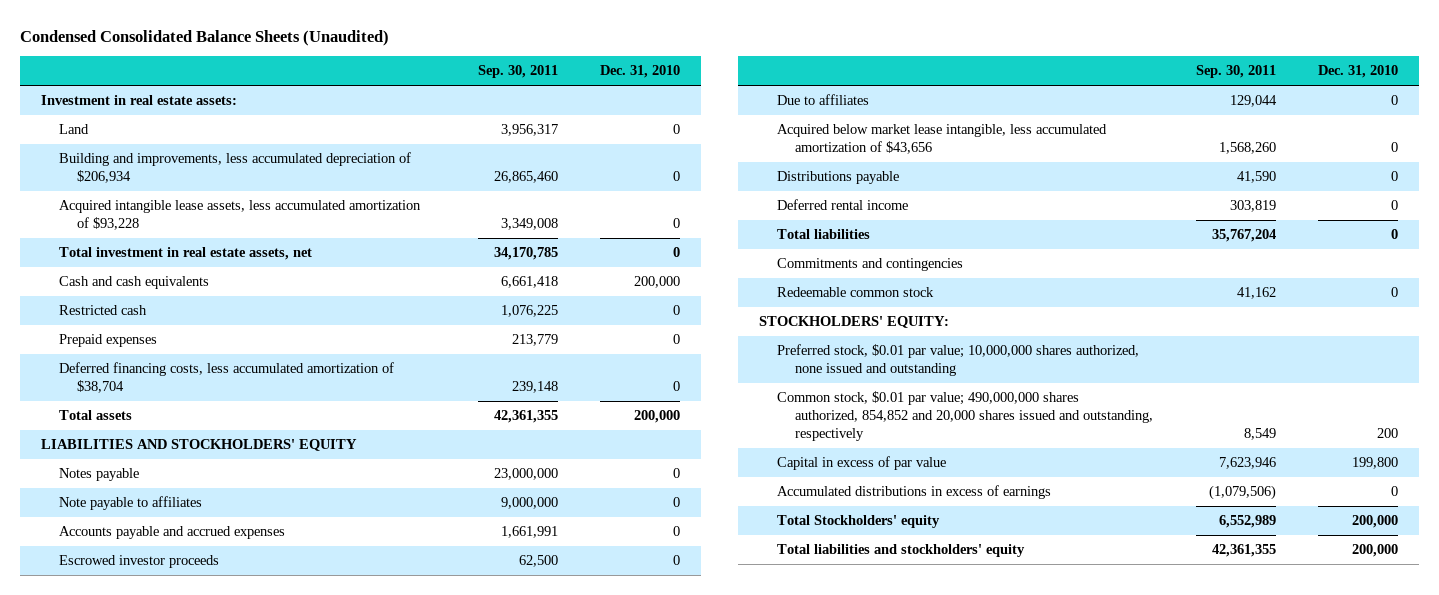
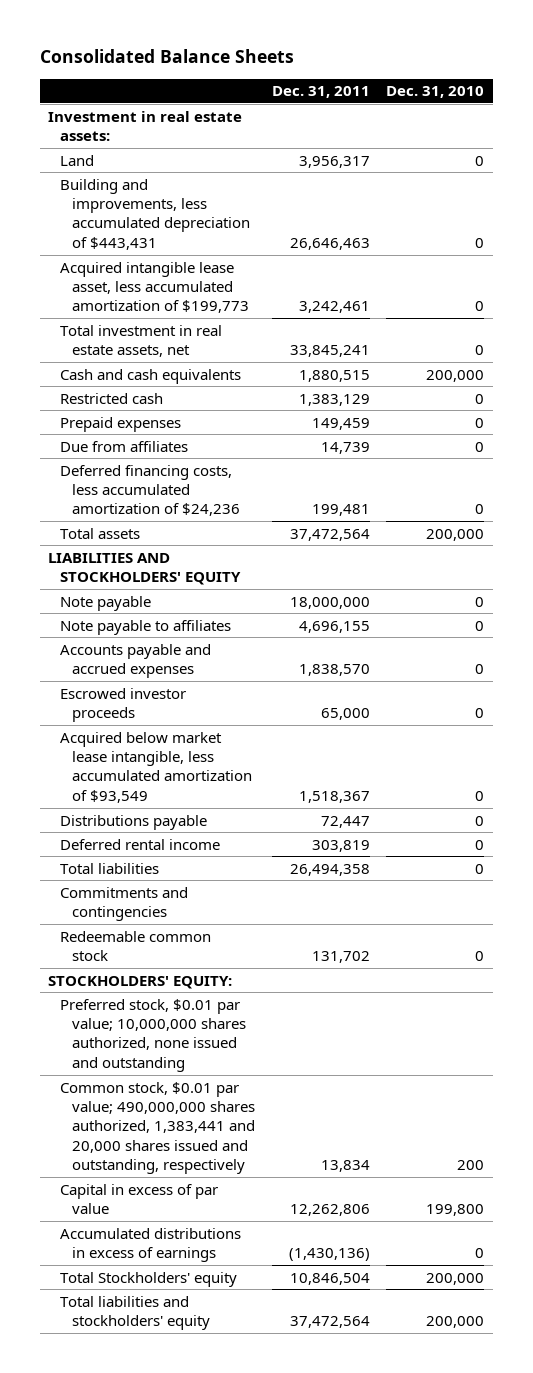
[19,29,389,46] Condensed Consolidated Balance Sheets (Unaudited) -> [40,49,295,64] Consolidated Balance Sheets
[477,65,558,79] Sep. 30, 2011 -> none
none -> [271,86,370,99] Dec. 31, 2011
[59,152,412,183] Building and improvements, less accumulated depreciation of $206,934 -> [60,178,250,250] Building and improvements, less accumulated depreciation of $443,431
[59,200,422,230] Acquired intangible lease assets, less accumulated amortization of $93,228 -> [60,261,249,314] Acquired intangible lease asset, less accumulated amortization of $199,773
none -> [60,440,189,452] Due from affiliates
[59,362,395,393] Deferred financing costs, less accumulated amortization of $38,704 -> [60,464,240,517] Deferred financing costs, less accumulated amortization of $24,236
[59,468,140,482] Notes payable -> none
none -> [60,595,152,611] Note payable
[777,94,870,106] Due to affiliates -> none
[777,124,1108,154] Acquired below market lease intangible, less accumulated amortization of $43,656 -> [60,731,252,803] Acquired below market lease intangible, less accumulated amortization of $93,549
[777,391,1154,441] Common stock, $0.01 par value; 490,000,000 shares authorized, 854,852 and 20,000 shares issued and outstanding, respectively -> [60,1081,255,1175] Common stock, $0.01 par value; 490,000,000 shares authorized, 1,383,441 and 20,000 shares issued and outstanding, respectively

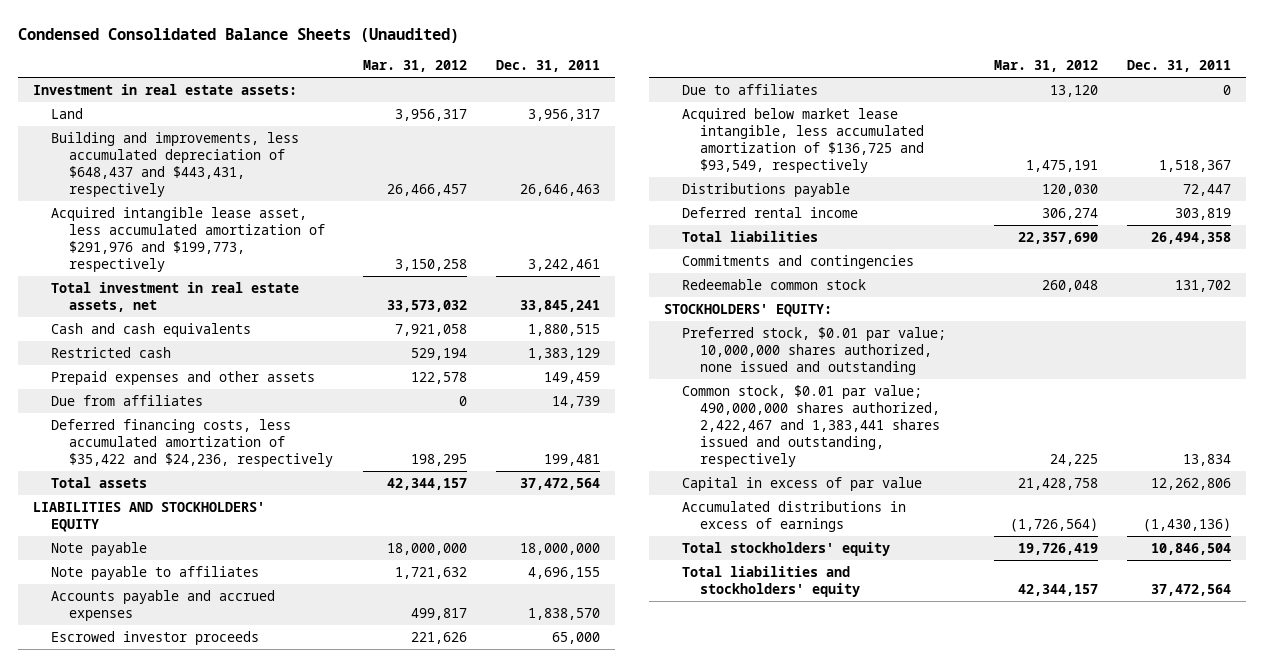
[40,49,295,64] Consolidated Balance Sheets -> [18,27,460,43] Condensed Consolidated Balance Sheets (Unaudited)
[386,86,485,99] Dec. 31, 2010 -> none
none -> [362,60,467,73] Mar. 31, 2012
[60,178,250,250] Building and improvements, less accumulated depreciation of $443,431 -> [51,131,300,197] Building and improvements, less accumulated depreciation of $648,437 and $443,431, respectively
[60,261,249,314] Acquired intangible lease asset, less accumulated amortization of $199,773 -> [51,206,326,272] Acquired intangible lease asset, less accumulated amortization of $291,976 and $199,773, respectively
[60,416,182,432] Prepaid expenses -> [51,370,316,385] Prepaid expenses and other assets
[60,464,240,517] Deferred financing costs, less accumulated amortization of $24,236 -> [51,418,334,467] Deferred financing costs, less accumulated amortization of $35,422 and $24,236, respectively
none -> [682,83,819,95] Due to affiliates
[60,731,252,803] Acquired below market lease intangible, less accumulated amortization of $93,549 -> [682,107,925,173] Acquired below market lease intangible, less accumulated amortization of $136,725 and $93,549, respectively
[60,1081,255,1175] Common stock, $0.01 par value; 490,000,000 shares authorized, 1,383,441 and 20,000 shares issued and outstanding, respectively -> [682,384,941,467] Common stock, $0.01 par value; 490,000,000 shares authorized, 2,422,467 and 1,383,441 shares issued and outstanding, respectively
[60,1271,238,1287] Total Stockholders' equity -> [682,541,891,556] Total stockholders' equity

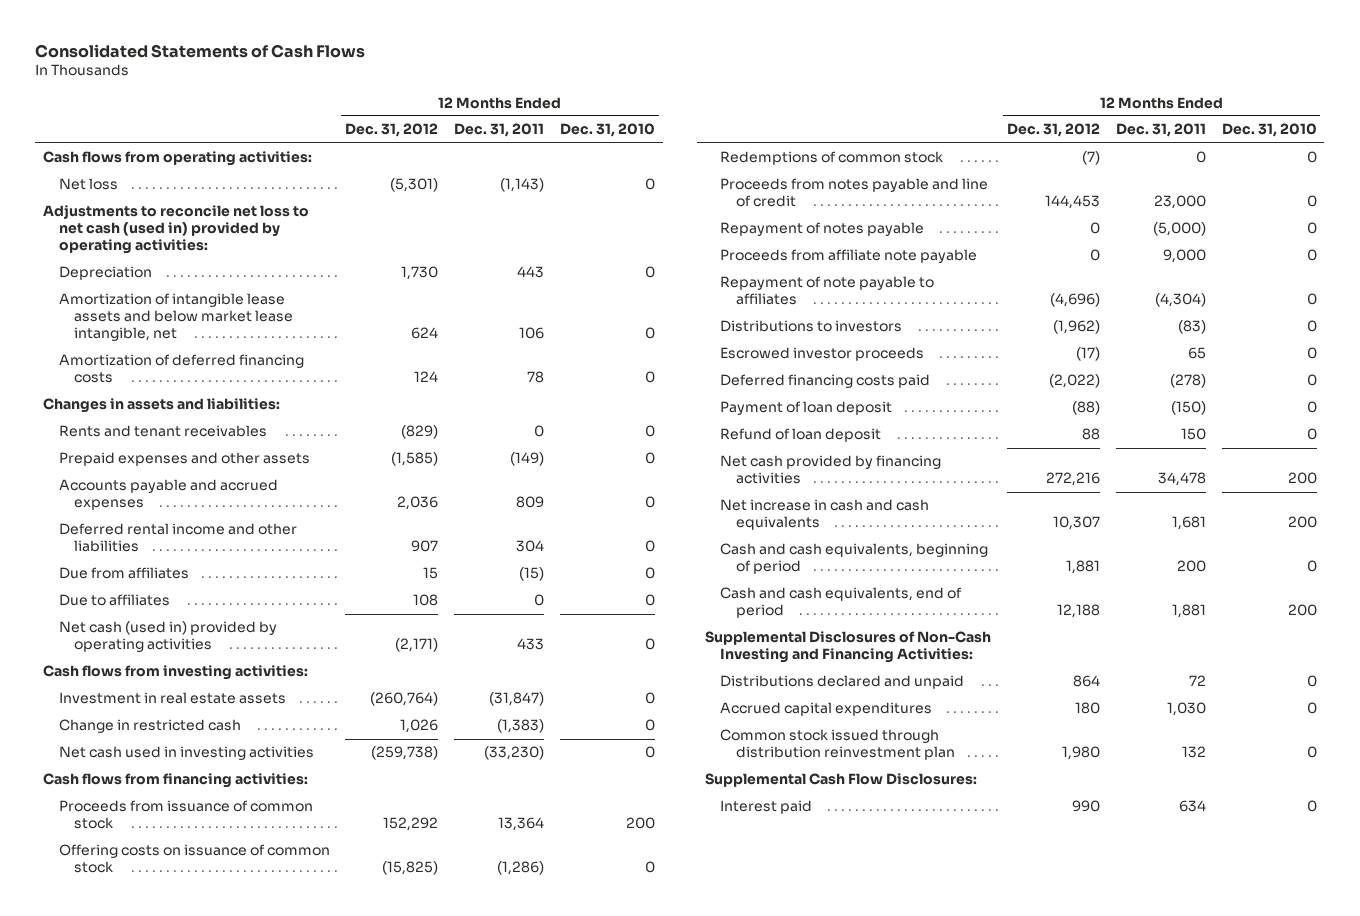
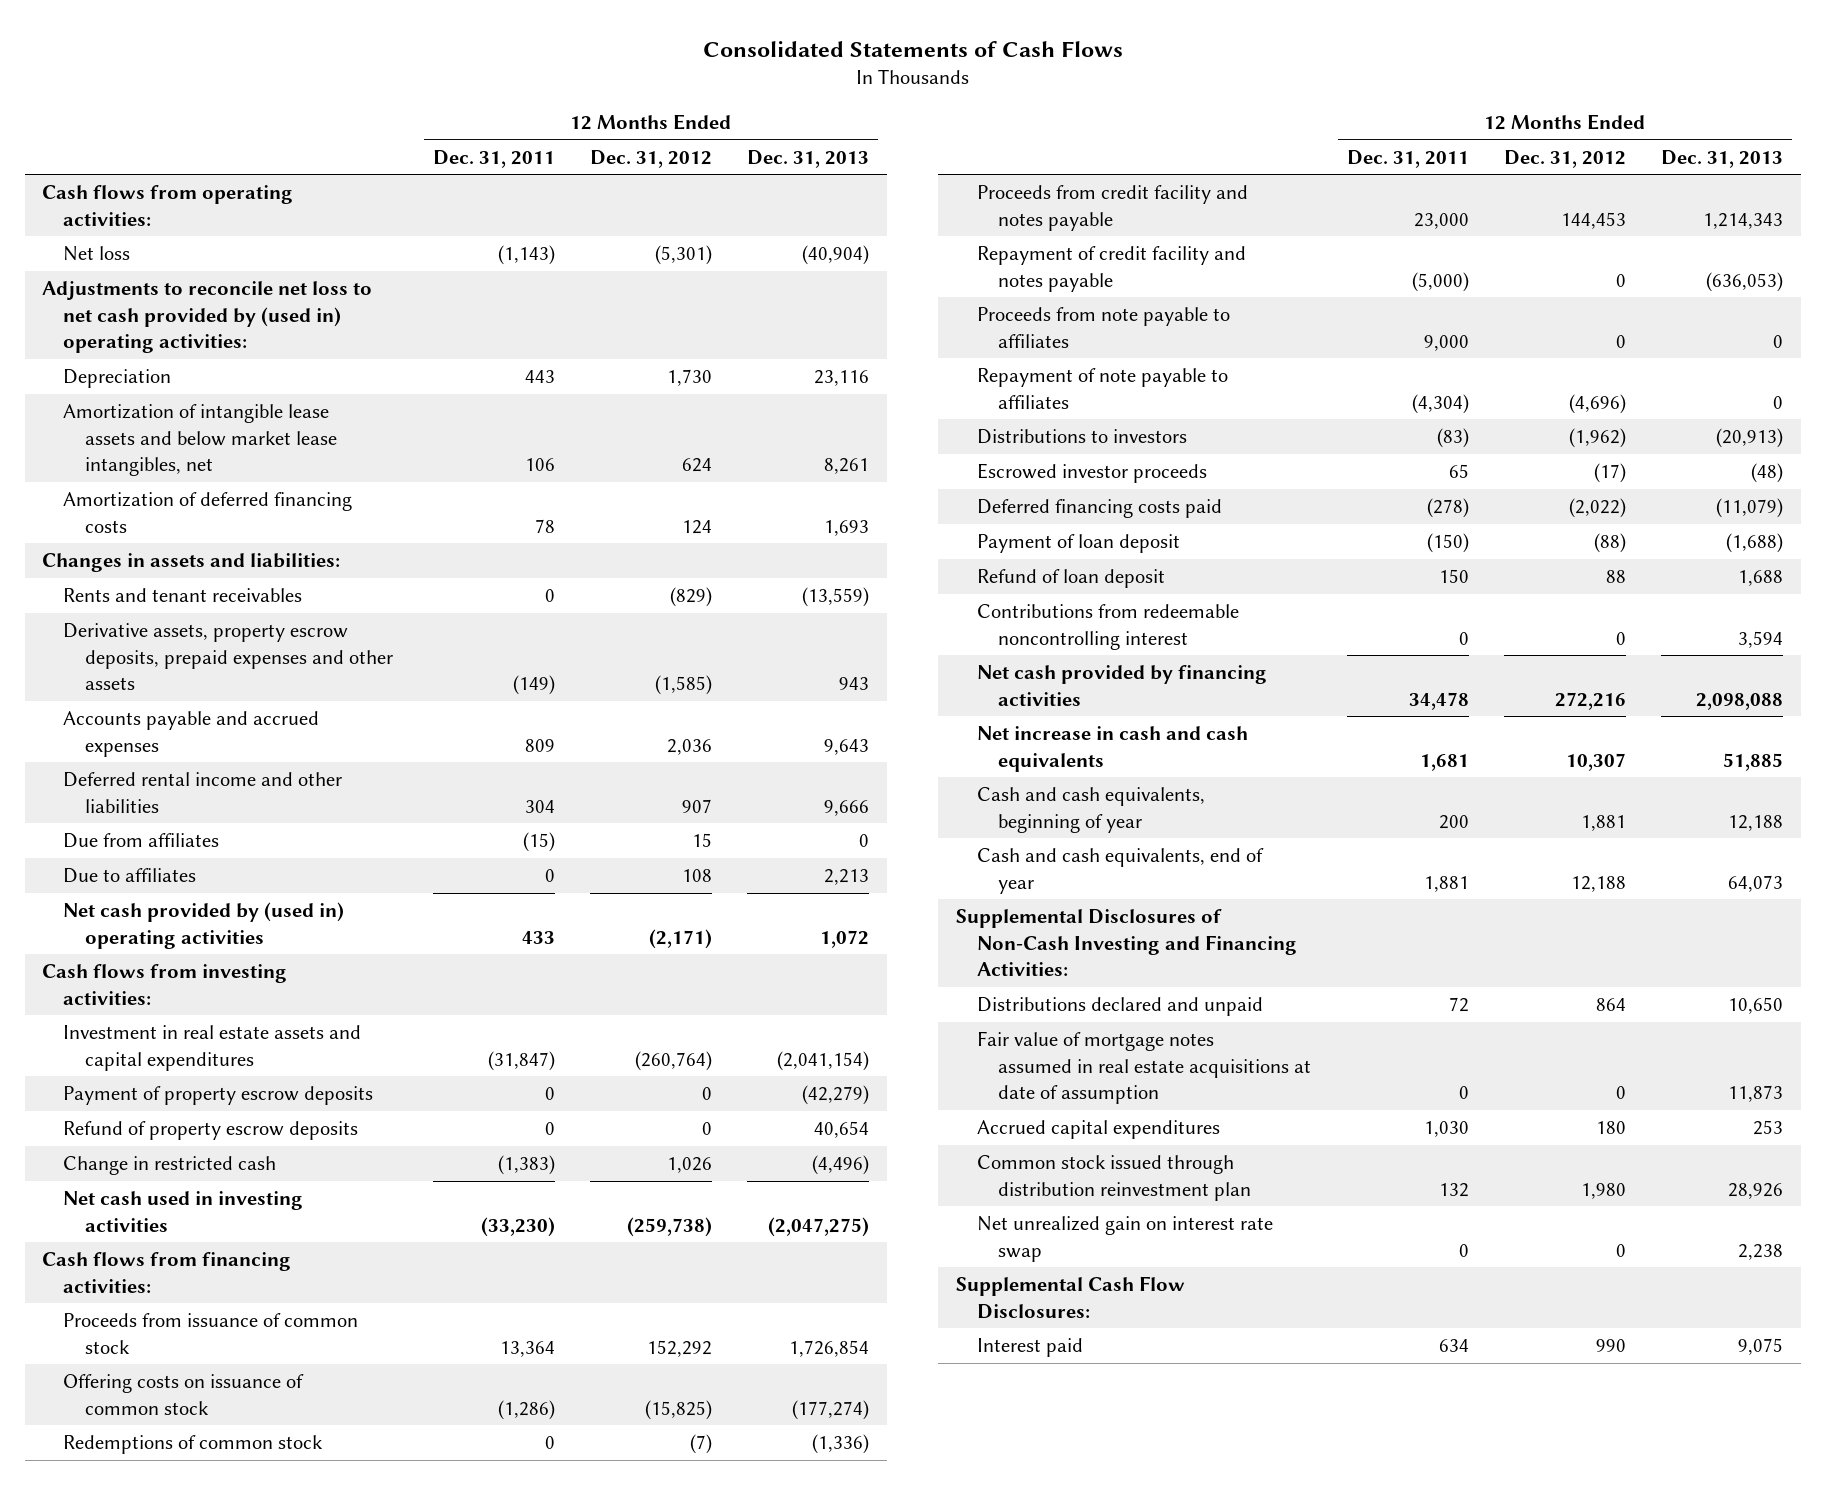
[559,123,655,138] Dec. 31, 2010 -> none
none -> [747,149,870,168] Dec. 31, 2013
[43,205,310,255] Adjustments to reconcile net loss to net cash (used in) provided by operating activities: -> [42,281,373,354] Adjustments to reconcile net loss to net cash provided by (used in) operating activities:
[58,293,294,342] Amortization of intangible lease assets and below market lease intangible, net -> [63,404,337,477] Amortization of intangible lease assets and below market lease intangibles, net
[58,452,310,467] Prepaid expenses and other assets -> [63,623,393,691] Derivative assets, property escrow deposits, prepaid expenses and other assets
[58,621,277,653] Net cash (used in) provided by operating activities -> [63,902,345,949] Net cash provided by (used in) operating activities
[58,692,286,705] Investment in real estate assets -> [63,1025,362,1071] Investment in real estate assets and capital expenditures
none -> [63,1086,374,1106] Payment of property escrow deposits
none -> [63,1121,359,1141] Refund of property escrow deposits
[720,178,989,208] Proceeds from notes payable and line of credit -> [977,185,1249,231] Proceeds from credit facility and notes payable
[720,222,925,237] Repayment of notes payable -> [977,246,1247,292] Repayment of credit facility and notes payable
[720,249,978,264] Proceeds from affiliate note payable -> [977,307,1231,348] Proceeds from note payable to affiliates
none -> [977,604,1240,650] Contributions from redeemable noncontrolling interest
[720,543,989,575] Cash and cash equivalents, beginning of period -> [977,787,1206,833] Cash and cash equivalents, beginning of year
[720,587,963,619] Cash and cash equivalents, end of period -> [977,848,1265,894] Cash and cash equivalents, end of year
none -> [977,1031,1312,1105] Fair value of mortgage notes assumed in real estate acquisitions at date of assumption
none -> [977,1216,1274,1262] Net unrealized gain on interest rate swap

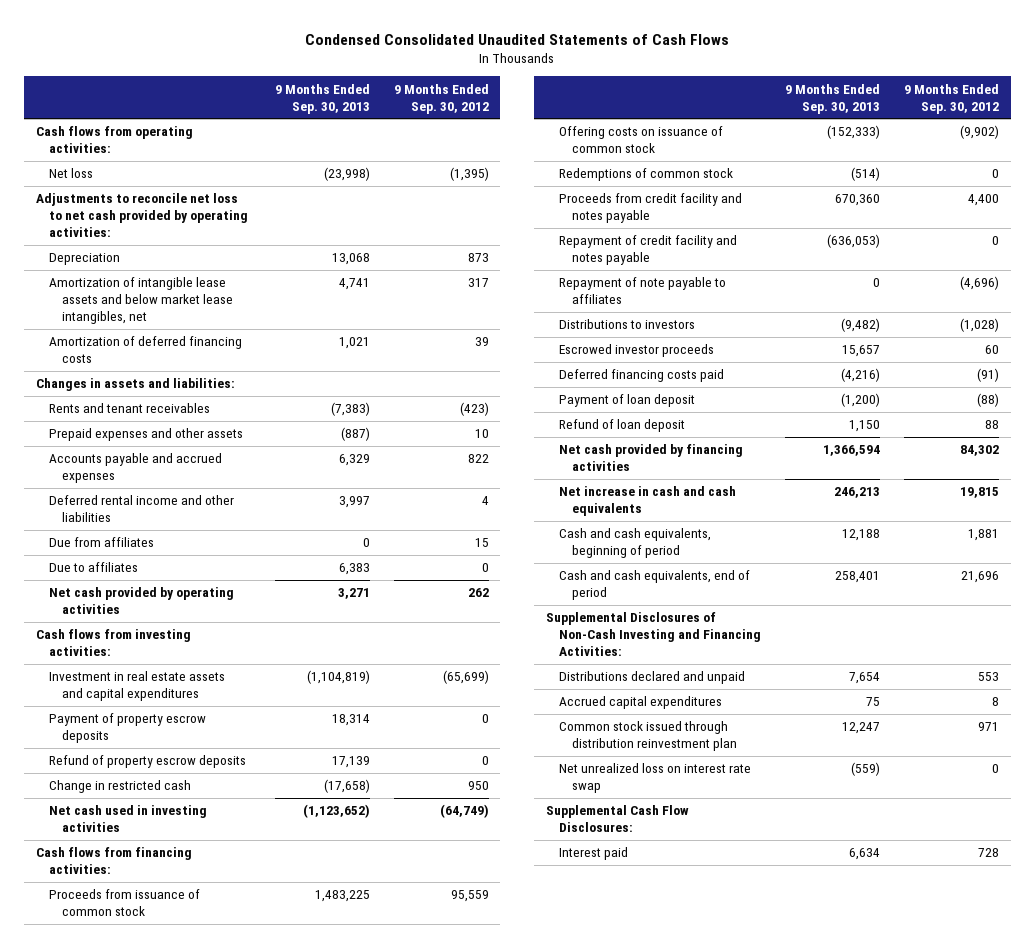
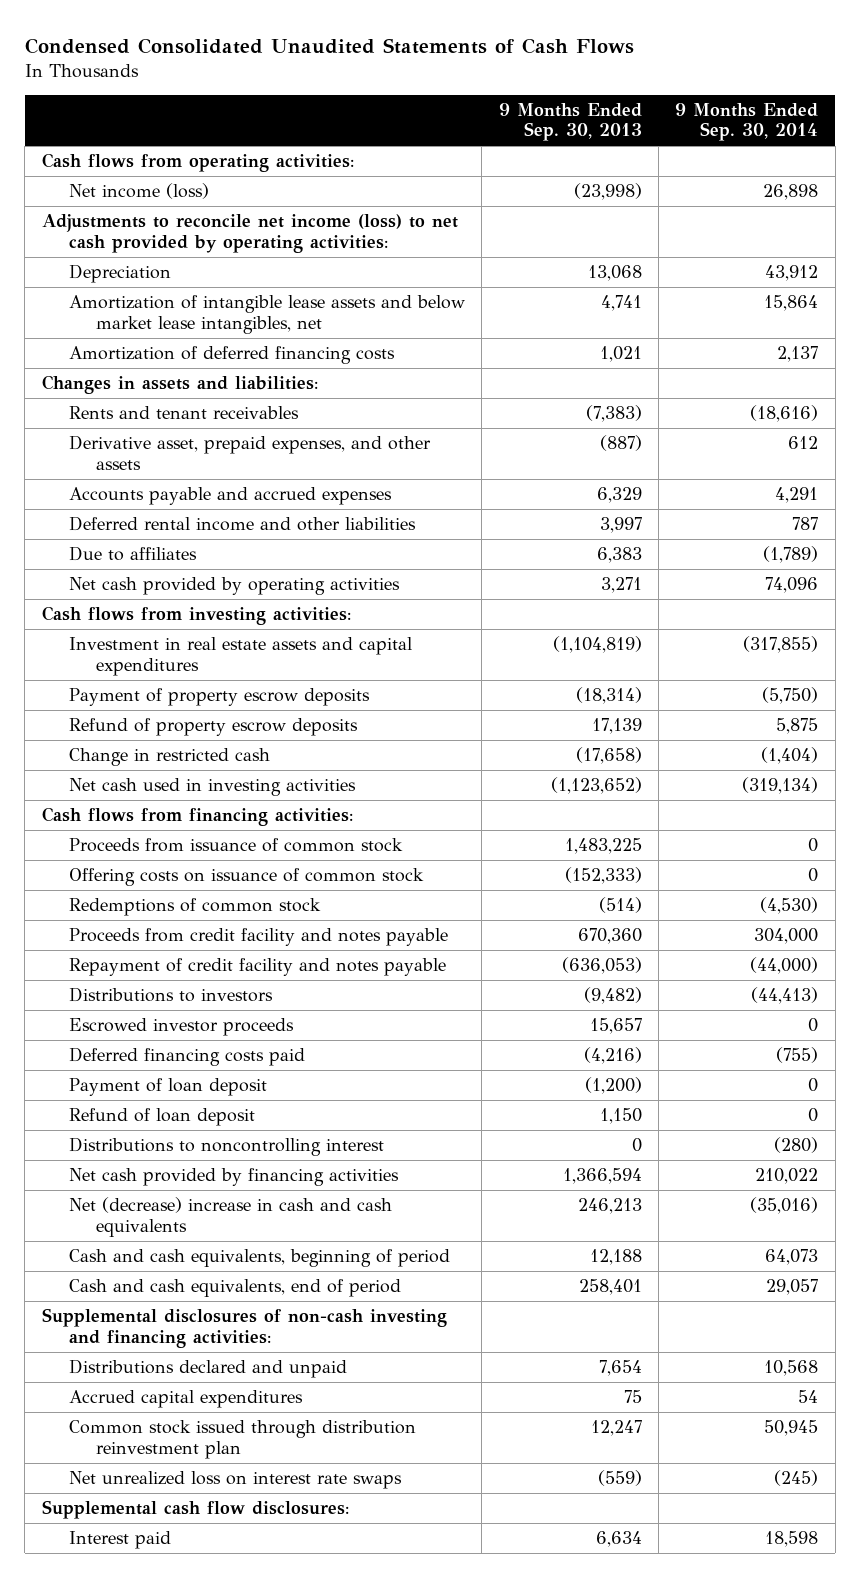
[393,83,489,114] 9 Months Ended Sep. 30, 2012 -> none
none -> [675,102,819,142] 9 Months Ended Sep. 30, 2014
[48,168,93,179] Net loss -> [68,182,209,199] Net income (loss)
[35,193,248,238] Adjustments to reconcile net loss to net cash provided by operating activities: -> [41,213,458,253] Adjustments to reconcile net income (loss) to net cash provided by operating activities:
[48,428,243,442] Prepaid expenses and other assets -> [68,434,431,470] Derivative asset, prepaid expenses, and other assets
[48,537,154,548] Due from affiliates -> none
[331,714,370,727] 18,314 -> [575,686,642,704] (18,314)
[559,277,727,305] Repayment of note payable to affiliates -> none
none -> [68,1136,384,1156] Distributions to noncontrolling interest
[559,486,737,517] Net increase in cash and cash equivalents -> [68,1196,392,1237] Net (decrease) increase in cash and cash equivalents
[546,612,762,657] Supplemental Disclosures of Non-Cash Investing and Financing Activities: -> [41,1307,447,1348] Supplemental disclosures of non-cash investing and financing activities:
[559,763,752,794] Net unrealized loss on interest rate swap -> [68,1470,402,1489] Net unrealized loss on interest rate swaps
[546,805,690,833] Supplemental Cash Flow Disclosures: -> [41,1499,349,1519] Supplemental cash flow disclosures:

